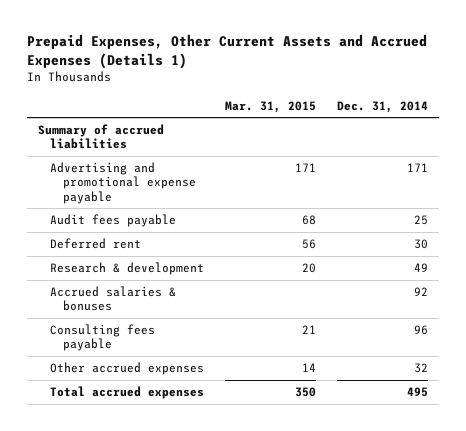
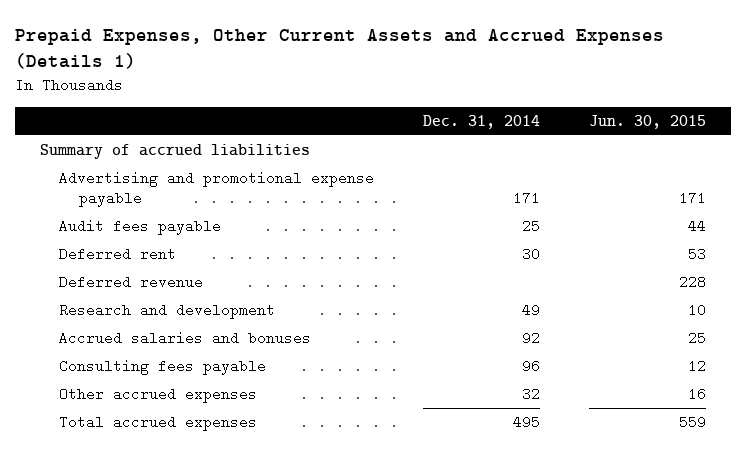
[225,100,317,113] Mar. 31, 2015 -> none
none -> [589,114,707,129] Jun. 30, 2015
none -> [59,275,204,290] Deferred revenue
[50,262,205,276] Research & development -> [59,303,276,320] Research and development
[50,286,177,312] Accrued salaries & bonuses -> [59,331,312,346] Accrued salaries and bonuses

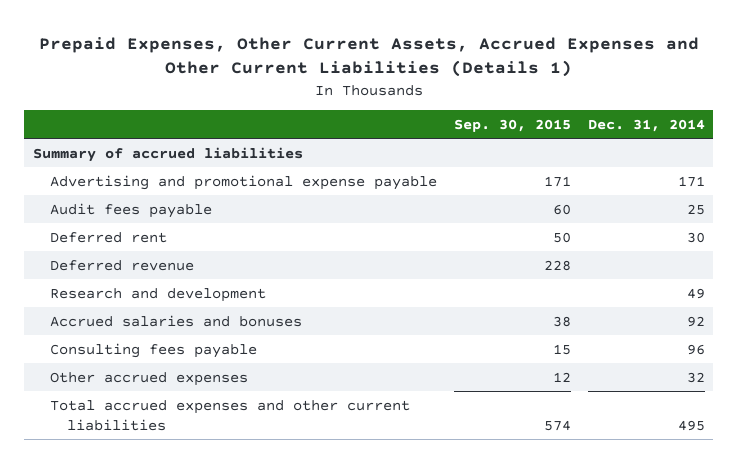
[15,29,665,70] Prepaid Expenses, Other Current Assets and Accrued Expenses (Details 1) -> [38,36,699,78] Prepaid Expenses, Other Current Assets, Accrued Expenses and Other Current Liabilities (Details 1)
[589,114,707,129] Jun. 30, 2015 -> none
none -> [453,118,571,132] Sep. 30, 2015
[59,415,258,432] Total accrued expenses -> [49,399,410,431] Total accrued expenses and other current liabilities

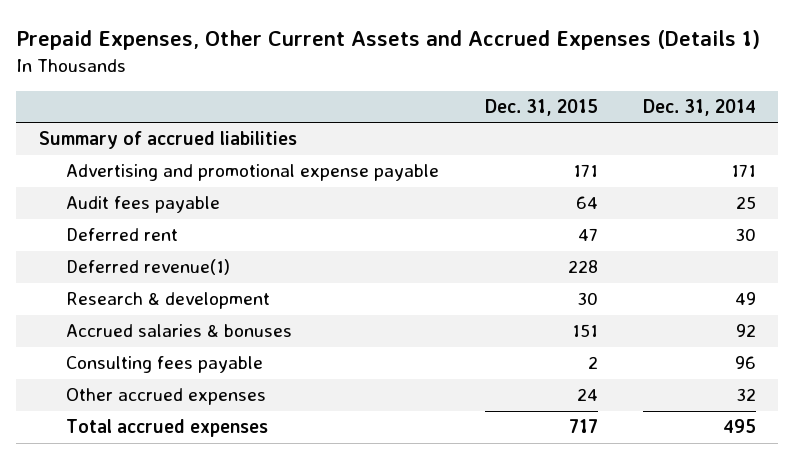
[38,36,699,78] Prepaid Expenses, Other Current Assets, Accrued Expenses and Other Current Liabilities (Details 1) -> [16,29,761,50] Prepaid Expenses, Other Current Assets and Accrued Expenses (Details 1)
[453,118,571,132] Sep. 30, 2015 -> none
none -> [484,99,598,117] Dec. 31, 2015
[49,259,194,271] Deferred revenue -> [66,259,231,276] Deferred revenue(1)
[49,287,266,302] Research and development -> [66,292,271,310] Research & development
[49,314,302,327] Accrued salaries and bonuses -> [66,324,293,338] Accrued salaries & bonuses
[49,399,410,431] Total accrued expenses and other current liabilities -> [66,419,269,438] Total accrued expenses

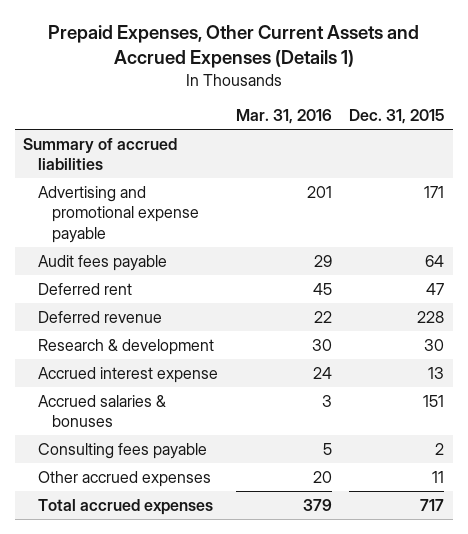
[642,99,756,117] Dec. 31, 2014 -> none
none -> [235,109,332,125] Mar. 31, 2016
[66,259,231,276] Deferred revenue(1) -> [37,310,162,323] Deferred revenue
none -> [37,366,218,383] Accrued interest expense
[576,388,598,402] 24 -> [432,470,445,483] 11

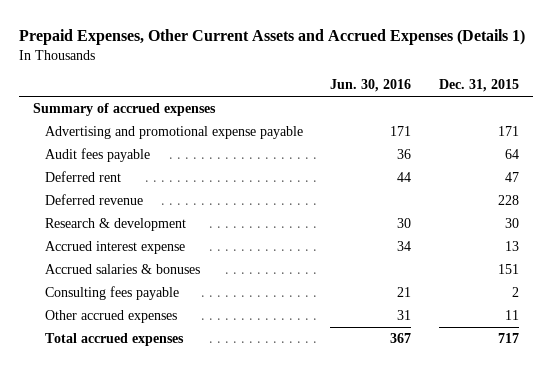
[235,109,332,125] Mar. 31, 2016 -> none
none -> [330,79,412,93] Jun. 30, 2016
[23,137,178,171] Summary of accrued liabilities -> [33,102,217,116] Summary of accrued expenses

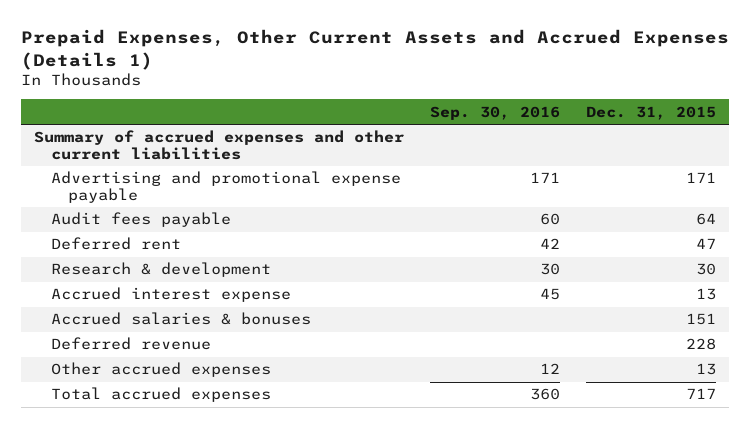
[330,79,412,93] Jun. 30, 2016 -> none
none -> [430,105,561,120] Sep. 30, 2016
[33,102,217,116] Summary of accrued expenses -> [34,130,405,161] Summary of accrued expenses and other current liabilities
[44,285,179,300] Consulting fees payable -> none
[44,193,143,205] Deferred revenue -> [51,337,212,351] Deferred revenue
[505,309,520,320] 11 -> [696,363,717,376] 13

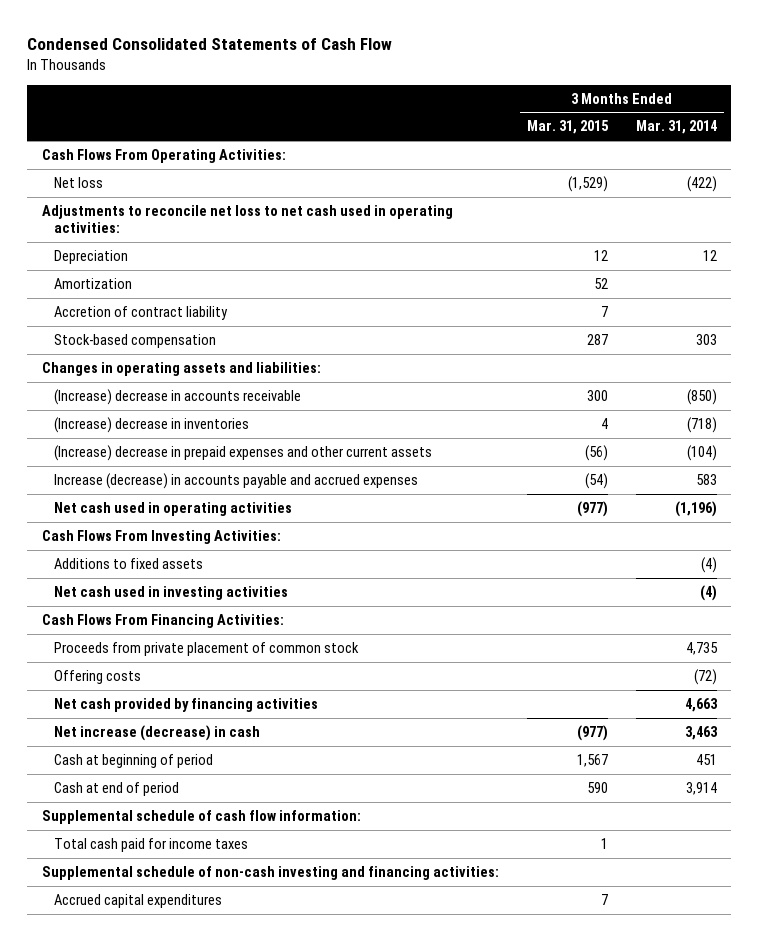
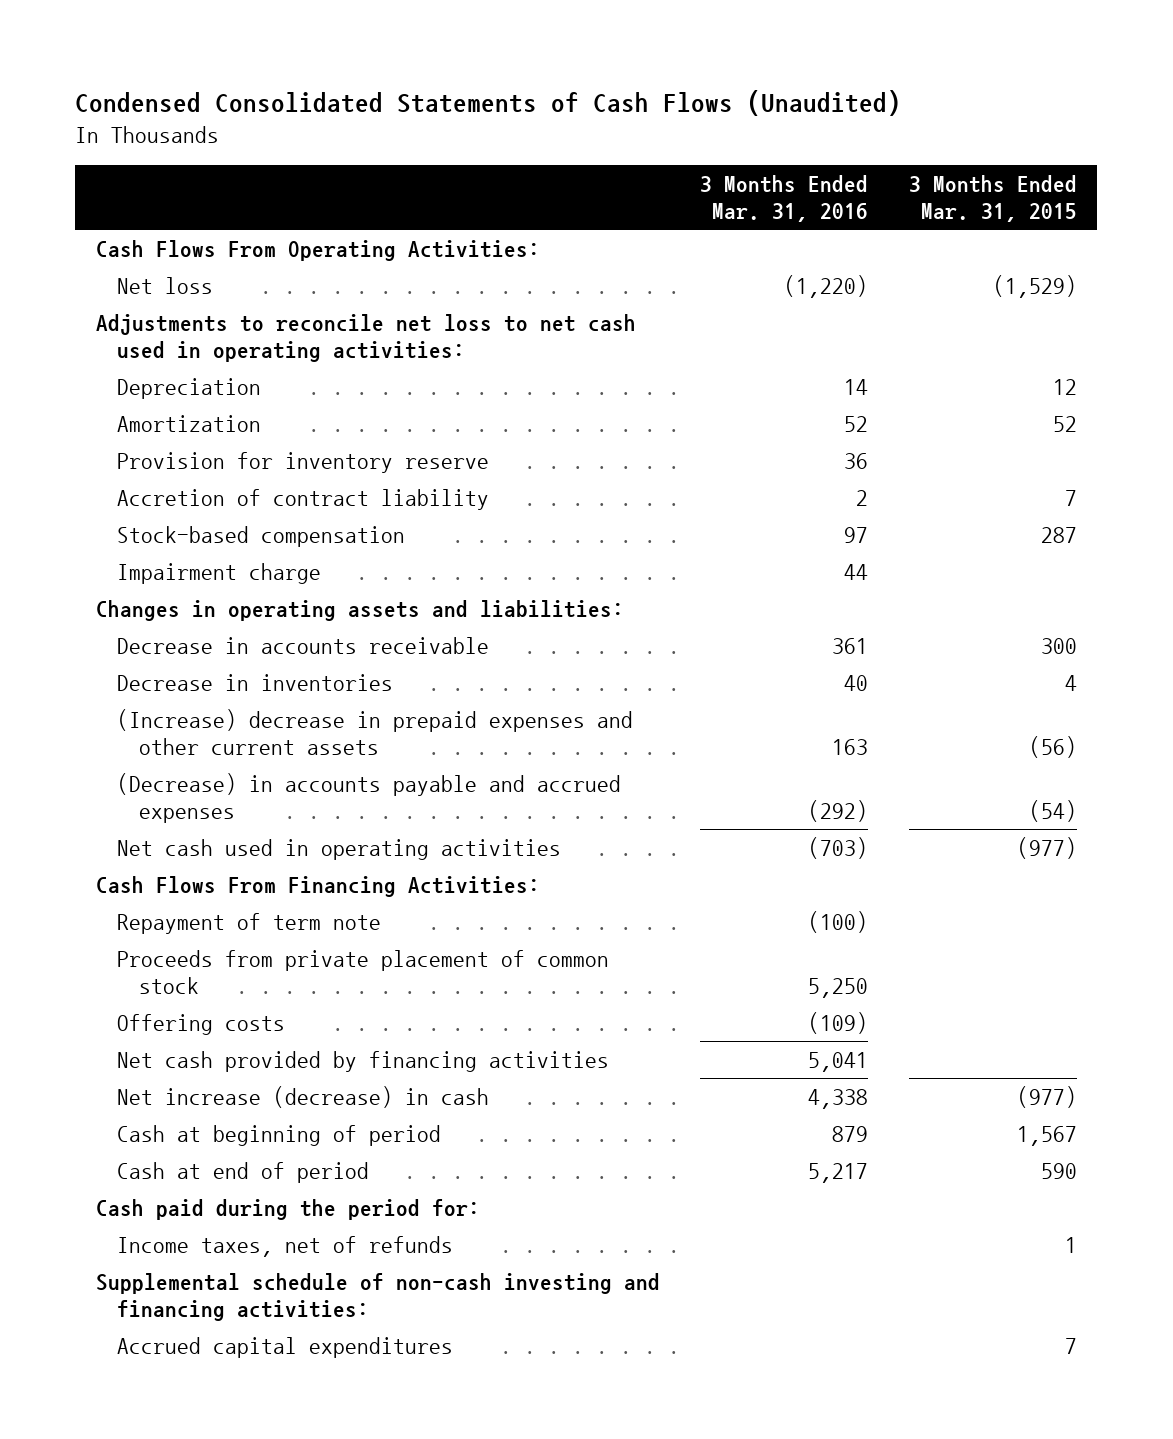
[27,38,393,51] Condensed Consolidated Statements of Cash Flow -> [75,90,902,117] Condensed Consolidated Statements of Cash Flows (Unaudited)
[636,120,718,135] Mar. 31, 2014 -> none
none -> [700,174,869,223] 3 Months Ended Mar. 31, 2016
none -> [117,451,490,473] Provision for inventory reserve
none -> [117,562,322,584] Impairment charge
[53,389,301,406] (Increase) decrease in accounts receivable -> [117,636,490,654] Decrease in accounts receivable
[53,417,249,434] (Increase) decrease in inventories -> [117,673,394,691] Decrease in inventories
[53,473,418,490] Increase (decrease) in accounts payable and accrued expenses -> [117,772,622,824] (Decrease) in accounts payable and accrued expenses
[41,530,281,545] Cash Flows From Investing Activities: -> none
[53,558,203,570] Additions to fixed assets -> none
[53,586,288,601] Net cash used in investing activities -> none
none -> [117,912,382,934] Repayment of term note
[41,810,361,825] Supplemental schedule of cash flow information: -> none
none -> [95,1198,480,1220] Cash paid during the period for:
[53,838,248,853] Total cash paid for income taxes -> [117,1235,454,1257] Income taxes, net of refunds

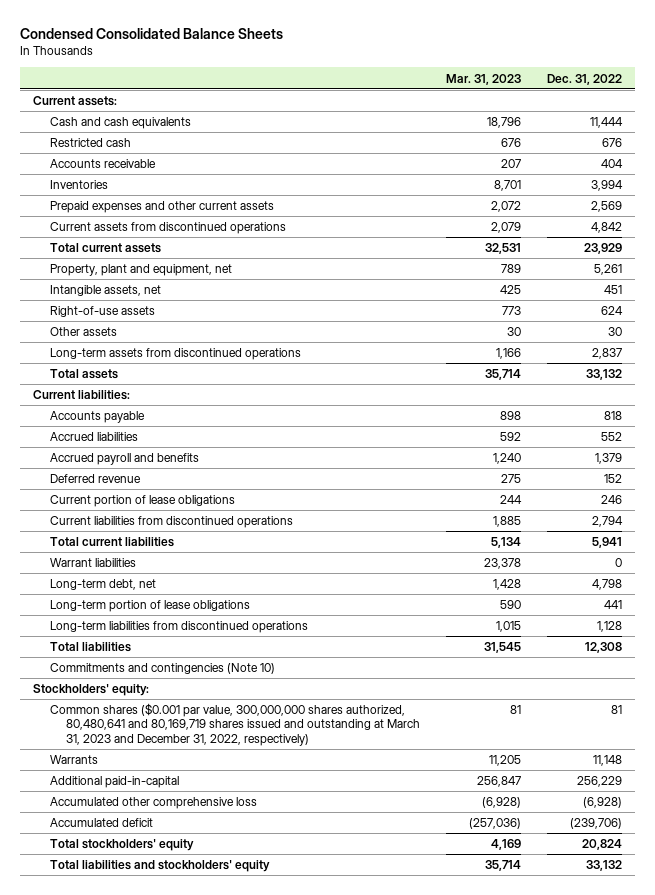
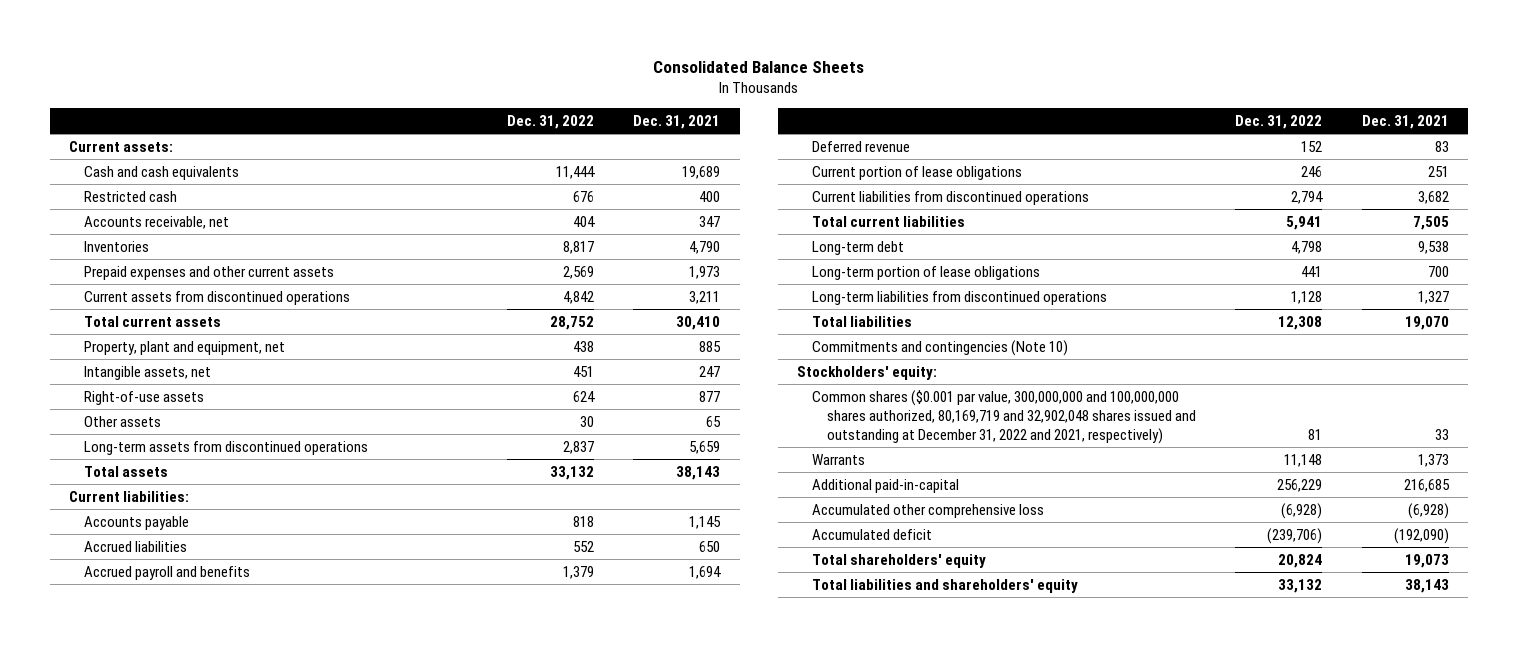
[20,27,284,39] Condensed Consolidated Balance Sheets -> [652,60,864,73] Consolidated Balance Sheets
[446,73,522,85] Mar. 31, 2023 -> none
none -> [633,114,721,129] Dec. 31, 2021
[49,159,156,169] Accounts receivable -> [83,215,229,229] Accounts receivable, net
[591,180,624,192] 3,994 -> [562,240,594,254] 8,817
[584,243,623,255] 23,929 -> [549,315,594,330] 28,752
[594,264,623,276] 5,261 -> [572,340,594,352] 438
[49,558,136,568] Warrant liabilities -> none
[49,579,156,591] Long-term debt, net -> [812,240,905,255] Long-term debt
[49,703,421,746] Common shares ($0.001 par value, 300,000,000 shares authorized, 80,480,641 and 80,169,719 shares issued and outstanding at March 31, 2023 and December 31, 2022, respectively) -> [812,389,1196,444] Common shares ($0.001 par value, 300,000,000 and 100,000,000 shares authorized, 80,169,719 and 32,902,048 shares issued and outstanding at December 31, 2022 and 2021, respectively)
[49,839,194,852] Total stockholders' equity -> [812,553,987,568] Total shareholders' equity
[49,860,270,873] Total liabilities and stockholders' equity -> [812,578,1079,593] Total liabilities and shareholders' equity

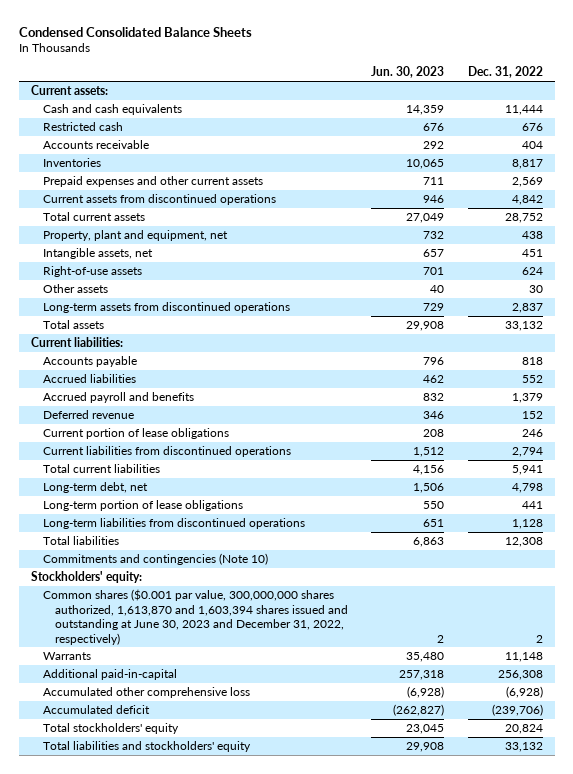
[652,60,864,73] Consolidated Balance Sheets -> [18,26,252,37] Condensed Consolidated Balance Sheets
[633,114,721,129] Dec. 31, 2021 -> none
none -> [371,66,445,79] Jun. 30, 2023
[83,215,229,229] Accounts receivable, net -> [42,139,149,149] Accounts receivable
[812,240,905,255] Long-term debt -> [42,481,148,493] Long-term debt, net
[812,389,1196,444] Common shares ($0.001 par value, 300,000,000 and 100,000,000 shares authorized, 80,169,719 and 32,902,048 shares issued and outstanding at December 31, 2022 and 2021, respectively) -> [42,588,348,645] Common shares ($0.001 par value, 300,000,000 shares authorized, 1,613,870 and 1,603,394 shares issued and outstanding at June 30, 2023 and December 31, 2022, respectively)
[1308,428,1323,440] 81 -> [535,634,543,643] 2
[1277,478,1323,492] 256,229 -> [497,669,543,680] 256,308
[812,553,987,568] Total shareholders' equity -> [42,722,179,734] Total stockholders' equity
[812,578,1079,593] Total liabilities and shareholders' equity -> [42,740,251,752] Total liabilities and stockholders' equity

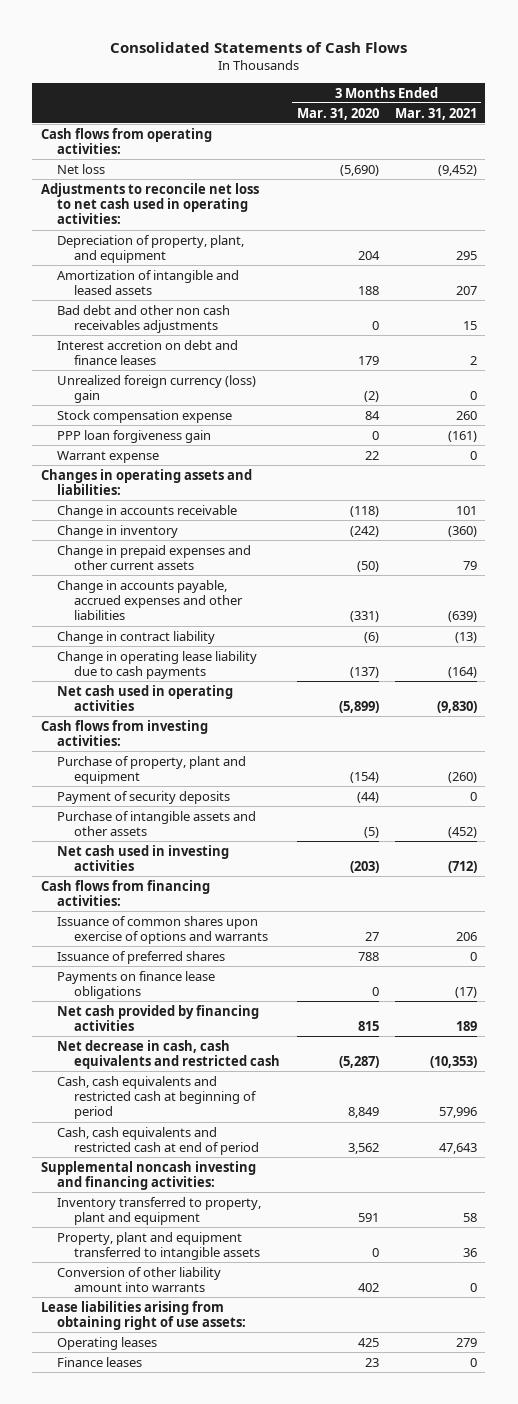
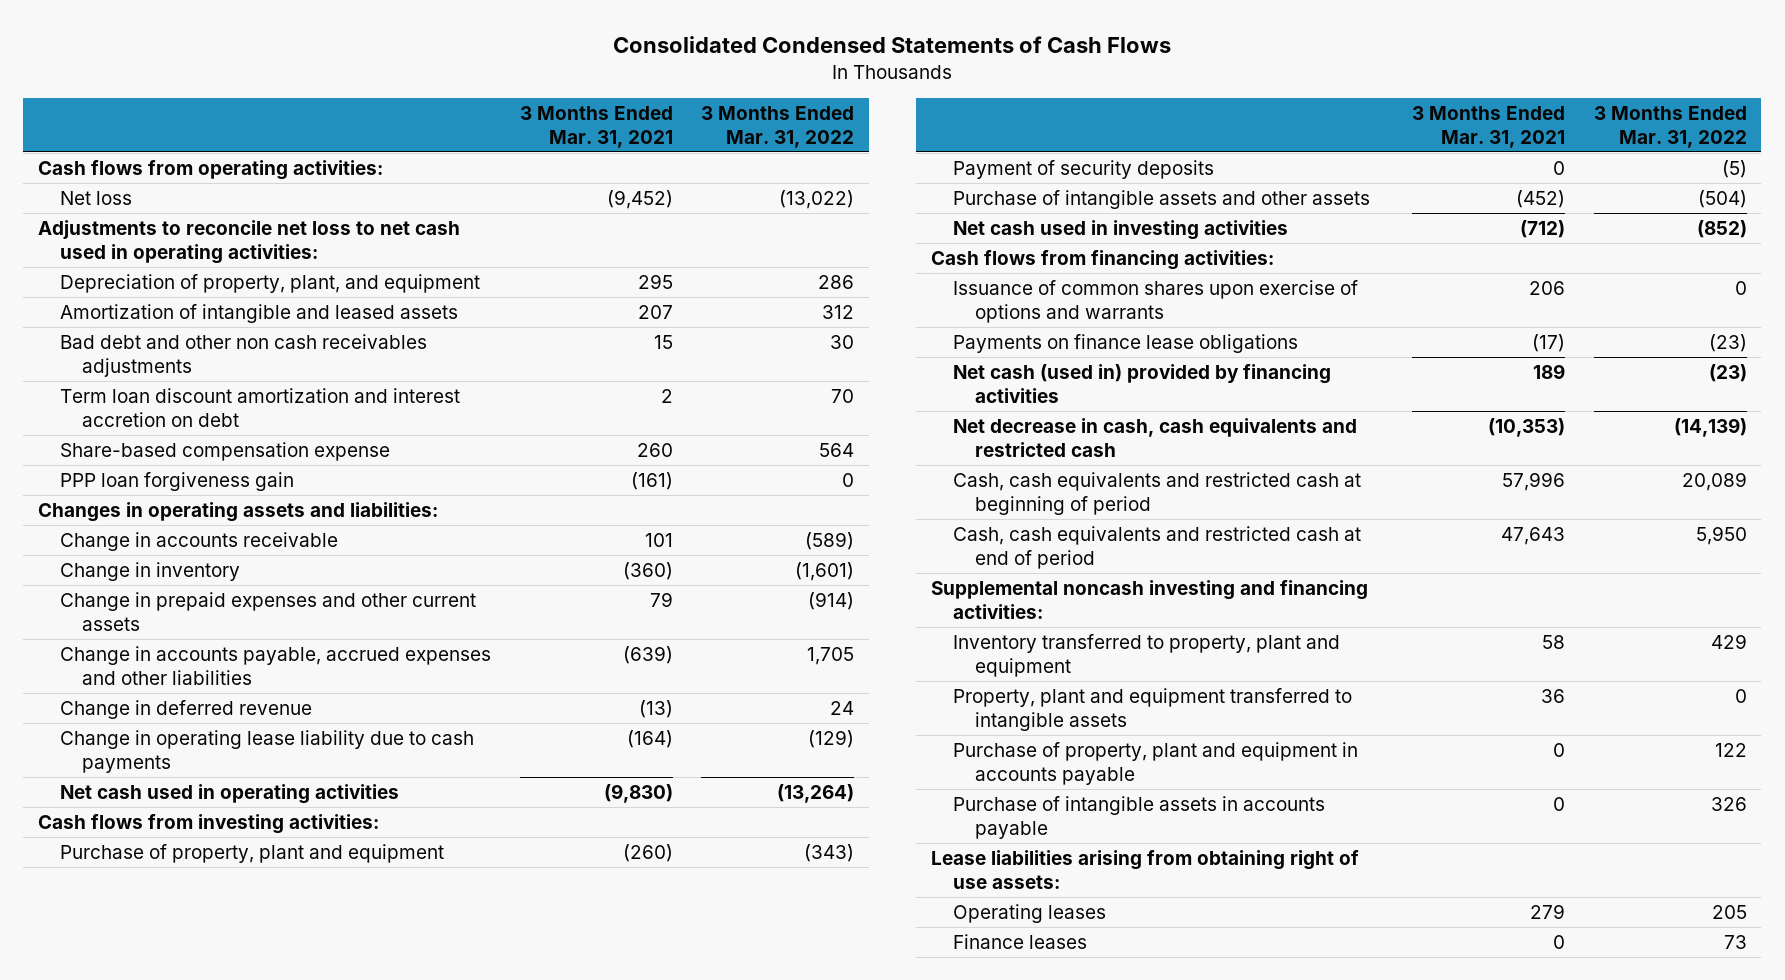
[109,41,407,53] Consolidated Statements of Cash Flows -> [613,35,1172,53] Consolidated Condensed Statements of Cash Flows
[296,107,379,120] Mar. 31, 2020 -> none
none -> [701,105,855,148] 3 Months Ended Mar. 31, 2022
[57,374,257,403] Unrealized foreign currency (loss) gain -> none
[57,339,239,365] Interest accretion on debt and finance leases -> [59,388,460,427] Term loan discount amortization and interest accretion on debt
[57,409,233,423] Stock compensation expense -> [59,442,390,462] Share-based compensation expense
[57,450,160,463] Warrant expense -> none
[57,630,216,644] Change in contract liability -> [59,700,312,720] Change in deferred revenue
[57,950,226,964] Issuance of preferred shares -> none
[57,1004,260,1031] Net cash provided by financing activities -> [952,364,1331,403] Net cash (used in) provided by financing activities
[57,1266,222,1292] Conversion of other liability amount into warrants -> none
none -> [952,742,1358,785] Purchase of property, plant and equipment in accounts payable
none -> [952,796,1325,839] Purchase of intangible assets in accounts payable

